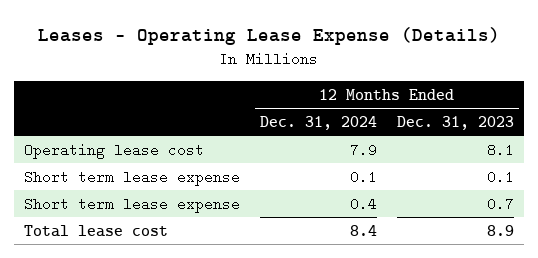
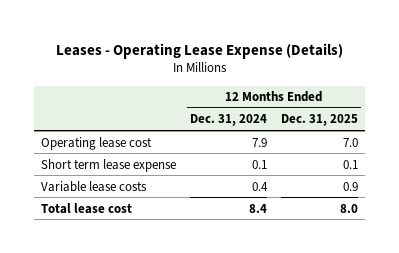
[396,115,514,130] Dec. 31, 2023 -> none
none -> [280,114,358,127] Dec. 31, 2025
[24,196,241,213] Short term lease expense -> [41,180,148,192] Variable lease costs

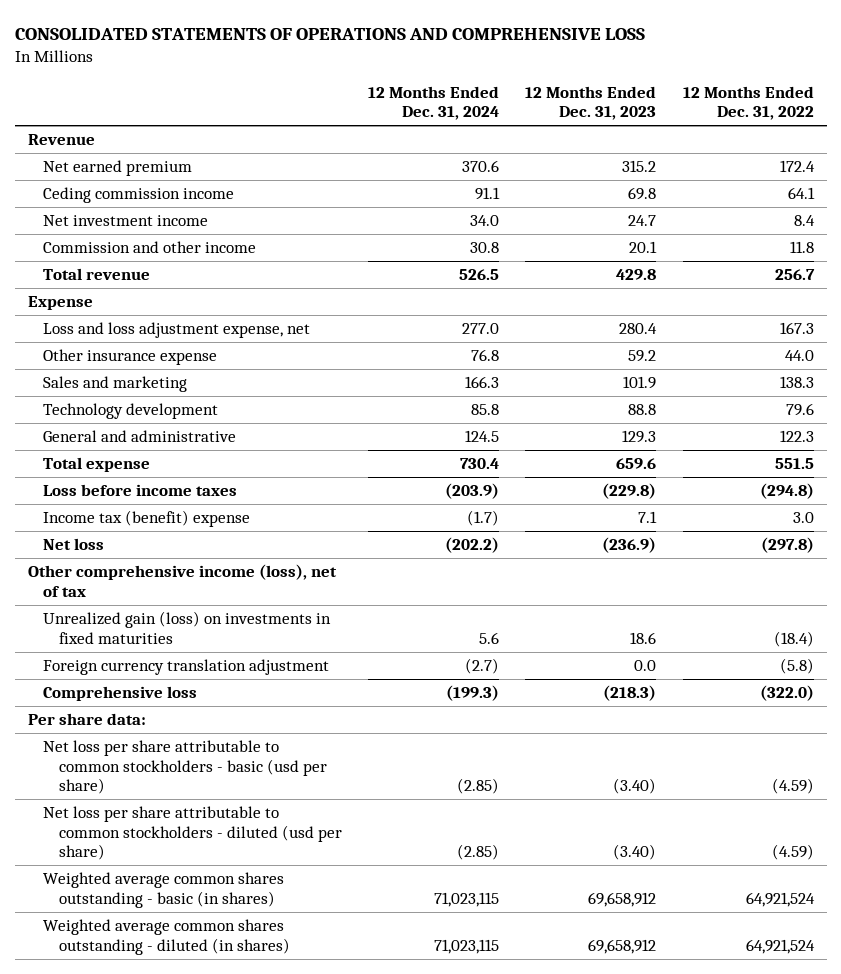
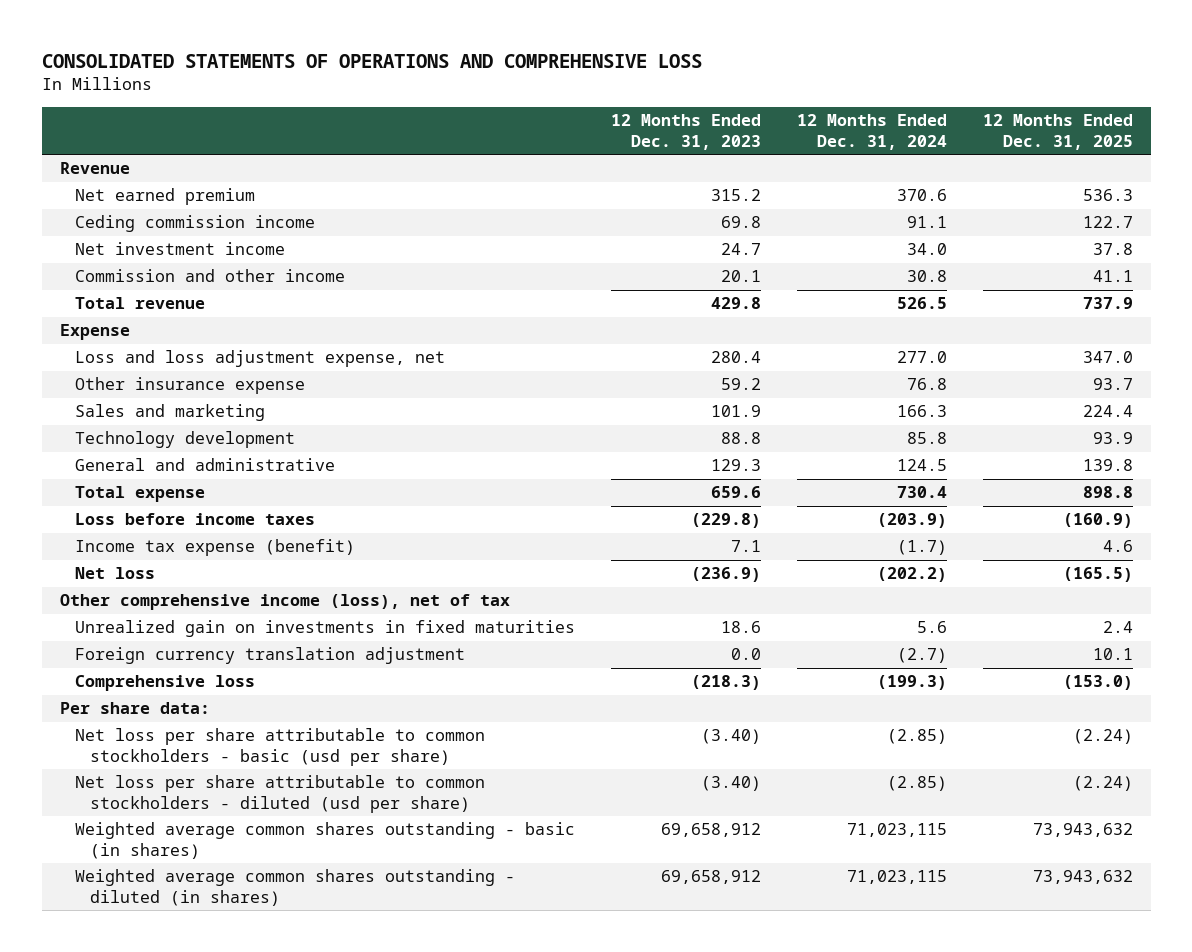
[682,85,814,121] 12 Months Ended Dec. 31, 2022 -> none
none -> [982,114,1133,150] 12 Months Ended Dec. 31, 2025
[43,510,251,528] Income tax (benefit) expense -> [74,539,355,557] Income tax expense (benefit)
[43,611,332,644] Unrealized gain (loss) on investments in fixed maturities -> [74,620,575,638] Unrealized gain on investments in fixed maturities

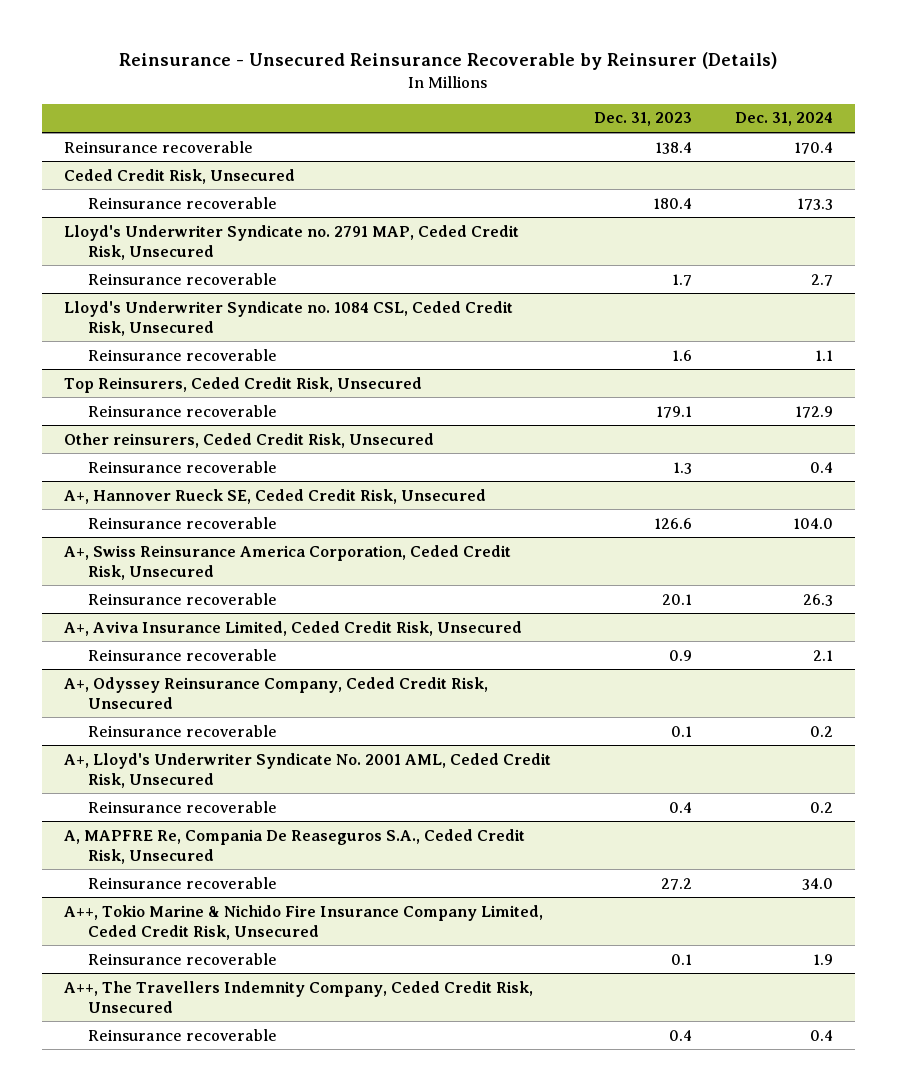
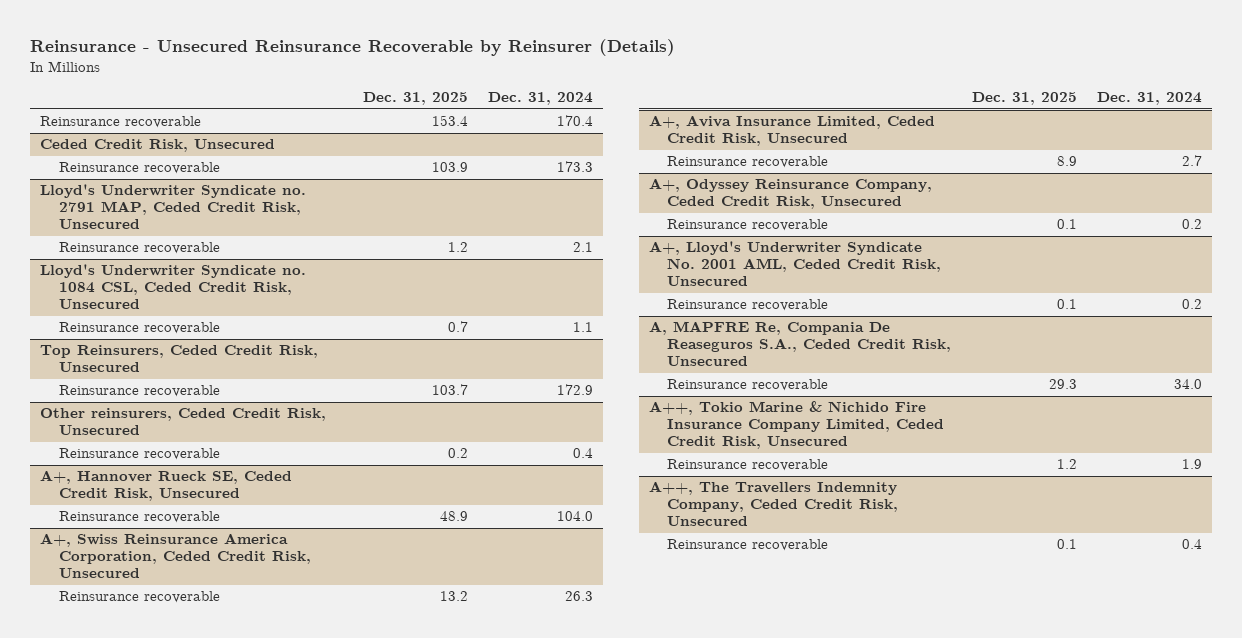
[593,112,692,127] Dec. 31, 2023 -> none
none -> [362,92,468,106] Dec. 31, 2025
[811,273,834,286] 2.7 -> [572,242,593,253] 2.1
[813,649,834,661] 2.1 -> [1181,155,1202,167] 2.7

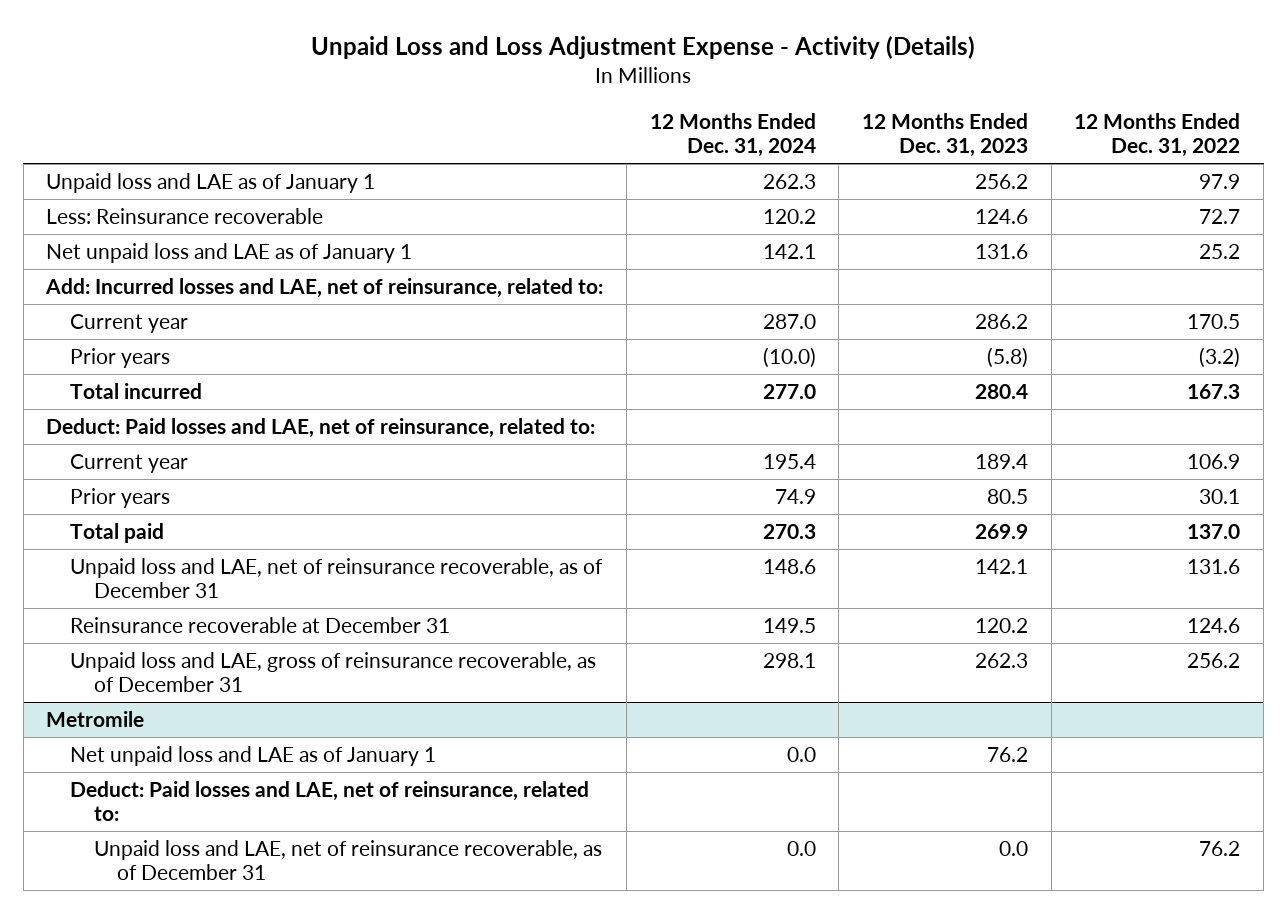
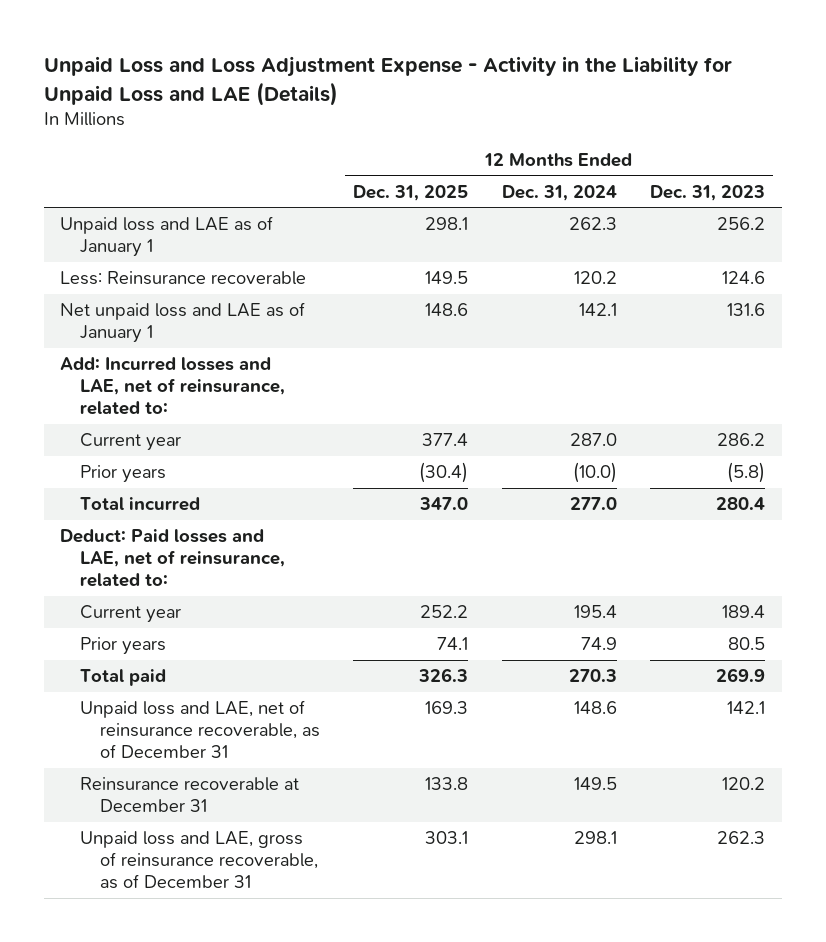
[311,36,976,60] Unpaid Loss and Loss Adjustment Expense - Activity (Details) -> [43,56,732,106] Unpaid Loss and Loss Adjustment Expense - Activity in the Liability for Unpaid Loss and LAE (Details)
[1074,112,1241,158] 12 Months Ended Dec. 31, 2022 -> none
none -> [353,184,469,201] Dec. 31, 2025
[46,710,145,727] Metromile -> none
[70,745,437,766] Net unpaid loss and LAE as of January 1 -> none
[70,780,590,822] Deduct: Paid losses and LAE, net of reinsurance, related to: -> none
[93,839,602,881] Unpaid loss and LAE, net of reinsurance recoverable, as of December 31 -> none

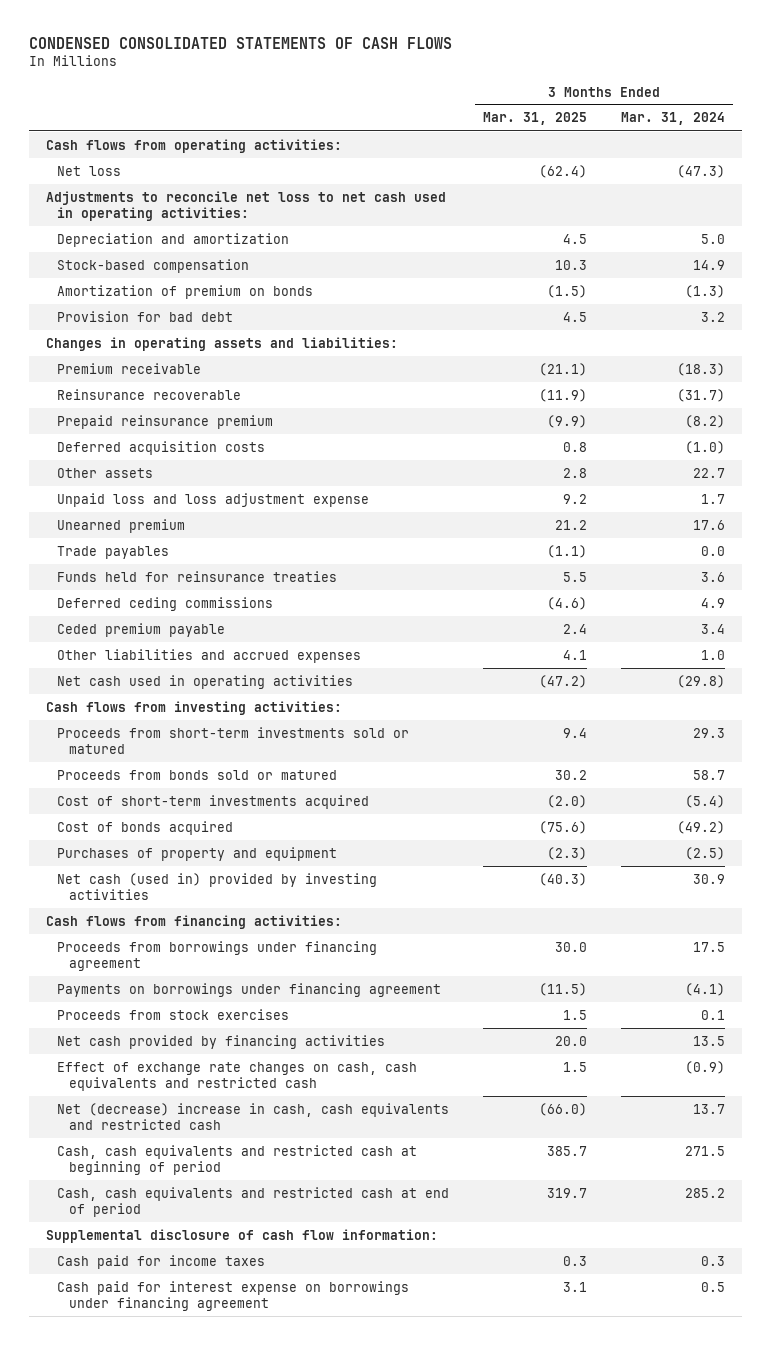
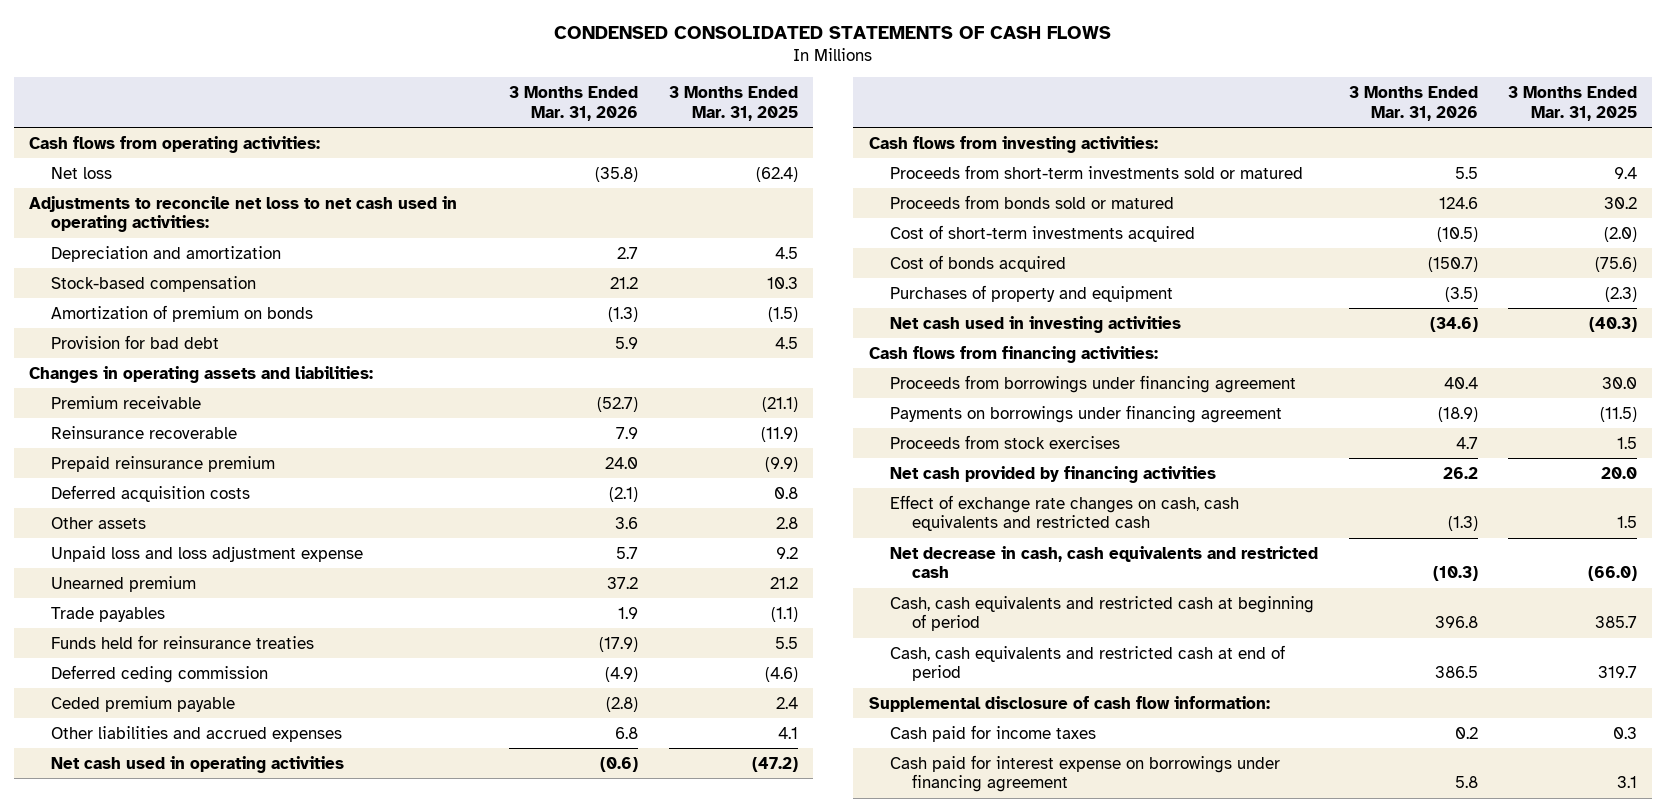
[620,112,725,126] Mar. 31, 2024 -> none
none -> [509,85,639,121] 3 Months Ended Mar. 31, 2026
[57,596,274,611] Deferred ceding commissions -> [50,664,268,683] Deferred ceding commission
[57,872,378,901] Net cash (used in) provided by investing activities -> [890,315,1182,333] Net cash used in investing activities
[57,1102,450,1131] Net (decrease) increase in cash, cash equivalents and restricted cash -> [890,545,1319,579] Net decrease in cash, cash equivalents and restricted cash

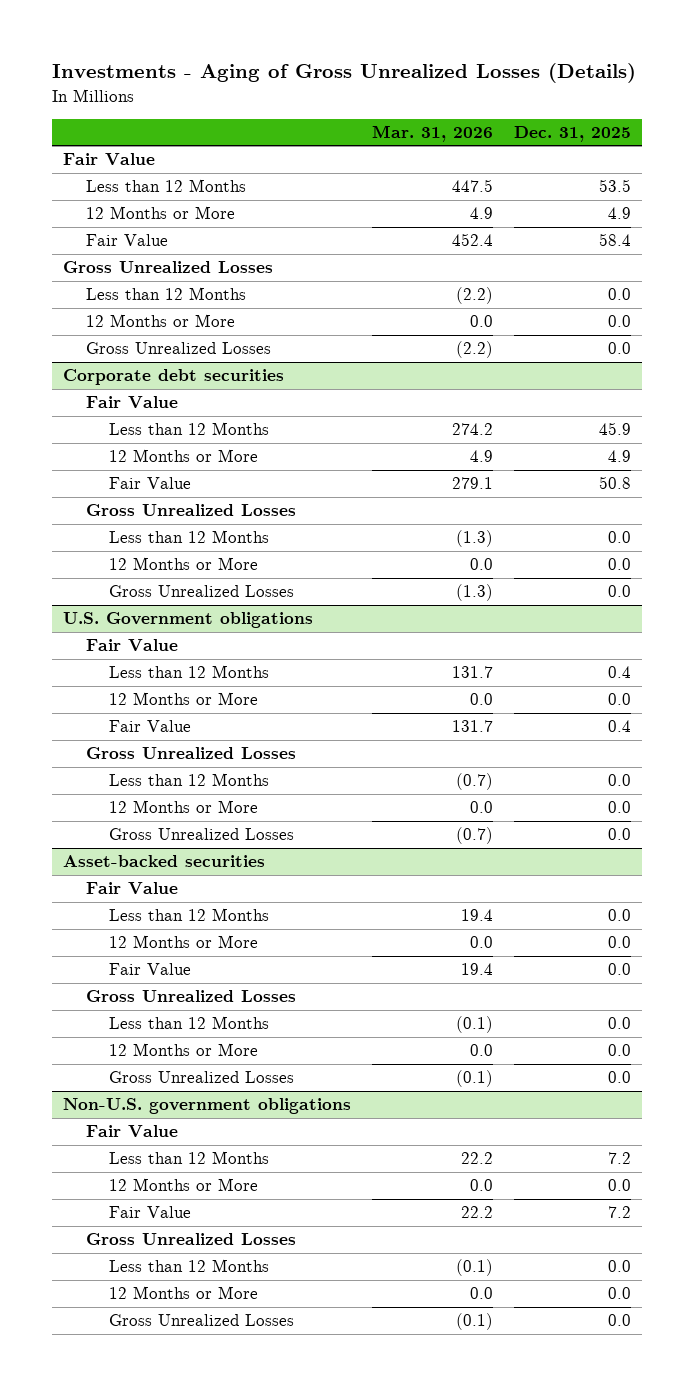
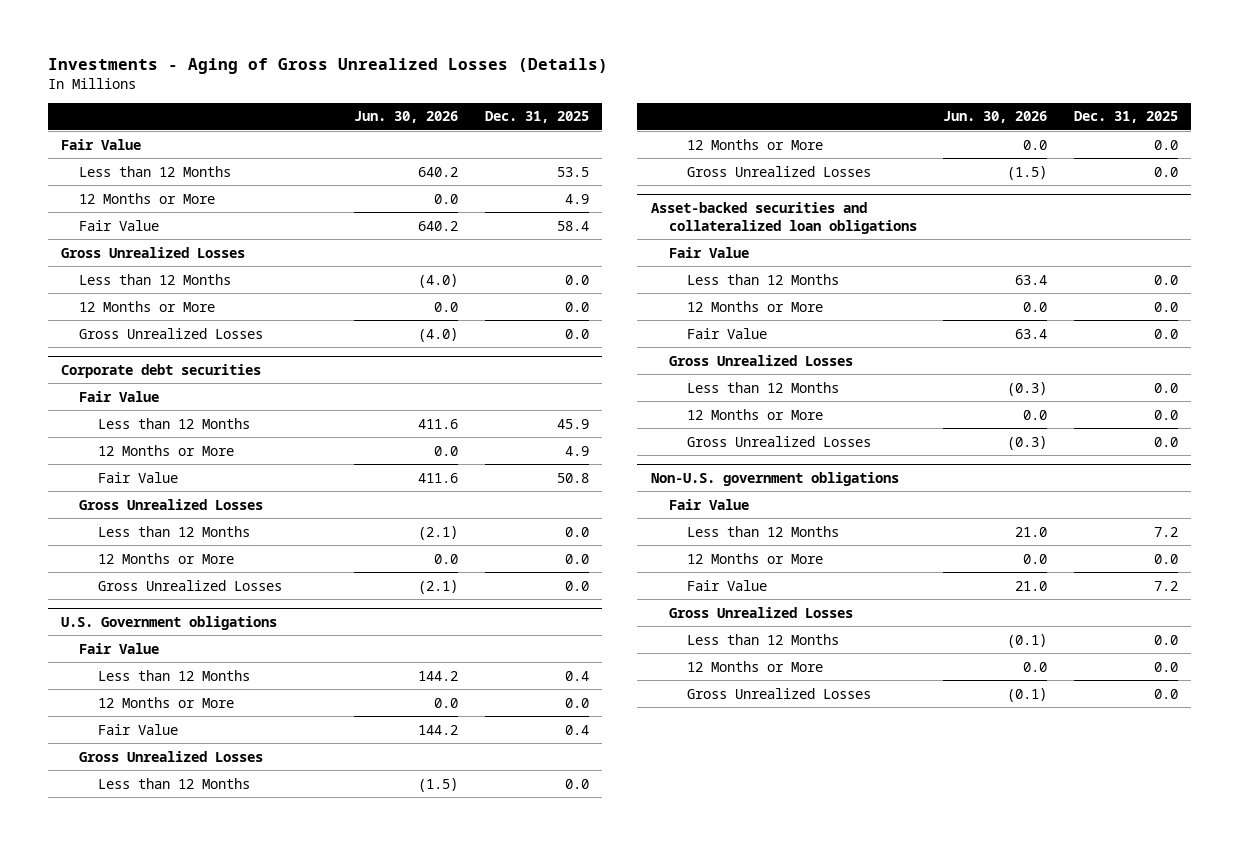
[371,125,493,143] Mar. 31, 2026 -> none
none -> [354,111,459,124] Jun. 30, 2026
[62,855,265,868] Asset-backed securities -> [650,201,917,234] Asset-backed securities and collateralized loan obligations

